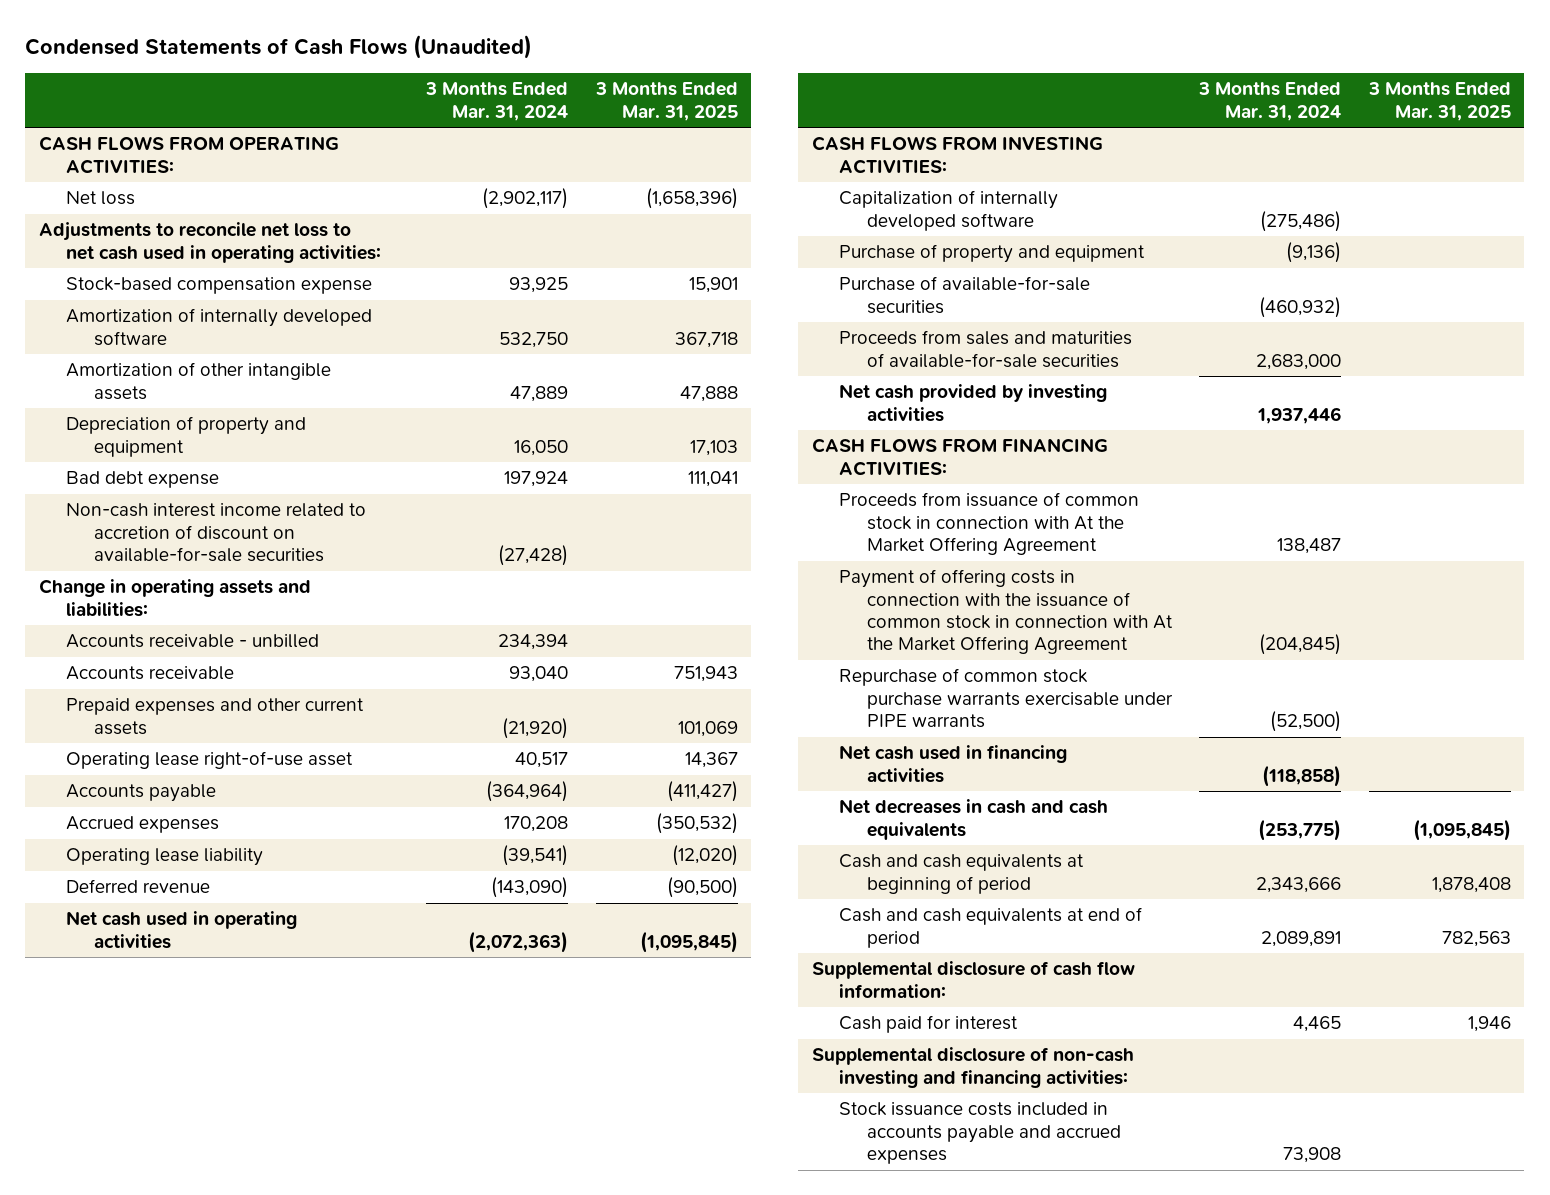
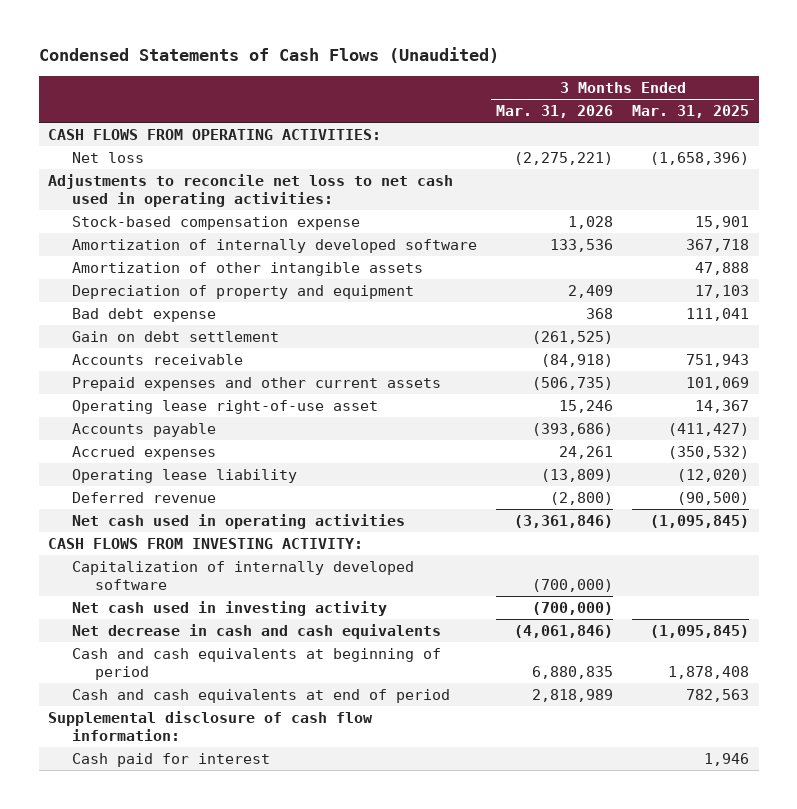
[425,82,569,121] 3 Months Ended Mar. 31, 2024 -> none
none -> [495,104,613,118] Mar. 31, 2026
[66,503,367,563] Non-cash interest income related to accretion of discount on available-for-sale securities -> none
[38,579,311,617] Change in operating assets and liabilities: -> none
[66,634,320,649] Accounts receivable - unbilled -> none
none -> [71,330,279,342] Gain on debt settlement
[811,136,1103,174] CASH FLOWS FROM INVESTING ACTIVITIES: -> [48,537,364,549] CASH FLOWS FROM INVESTING ACTIVITY:
[839,244,1146,264] Purchase of property and equipment -> none
[839,276,1091,314] Purchase of available-for-sale securities -> none
[839,330,1133,368] Proceeds from sales and maturities of available-for-sale securities -> none
[811,438,1108,476] CASH FLOWS FROM FINANCING ACTIVITIES: -> none
[839,492,1140,556] Proceeds from issuance of common stock in connection with At the Market Offering Agreement -> none
[839,569,1173,655] Payment of offering costs in connection with the issuance of common stock in connection with At the Market Offering Agreement -> none
[839,668,1173,729] Repurchase of common stock purchase warrants exercisable under PIPE warrants -> none
[839,745,1068,783] Net cash used in financing activities -> none
[839,384,1108,422] Net cash provided by investing activities -> [71,600,387,616] Net cash used in investing activity
[839,799,1109,840] Net decreases in cash and cash equivalents -> [71,623,441,639] Net decrease in cash and cash equivalents
[811,1047,1134,1088] Supplemental disclosure of non-cash investing and financing activities: -> none
[839,1102,1121,1165] Stock issuance costs included in accounts payable and accrued expenses -> none

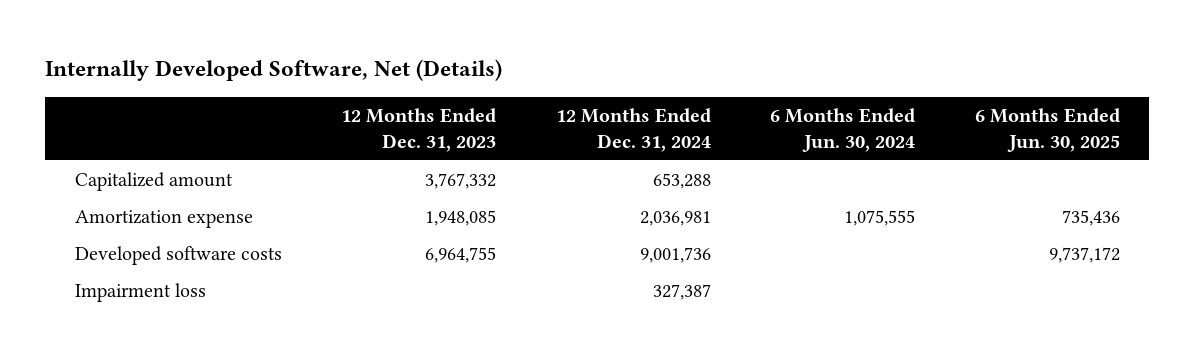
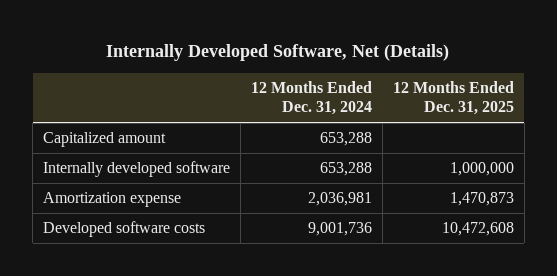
[341,107,497,152] 12 Months Ended Dec. 31, 2023 -> none
[770,107,916,152] 6 Months Ended Jun. 30, 2024 -> none
[974,107,1120,152] 6 Months Ended Jun. 30, 2025 -> none
none -> [392,81,514,116] 12 Months Ended Dec. 31, 2025
none -> [43,161,231,178] Internally developed software
[74,283,206,303] Impairment loss -> none

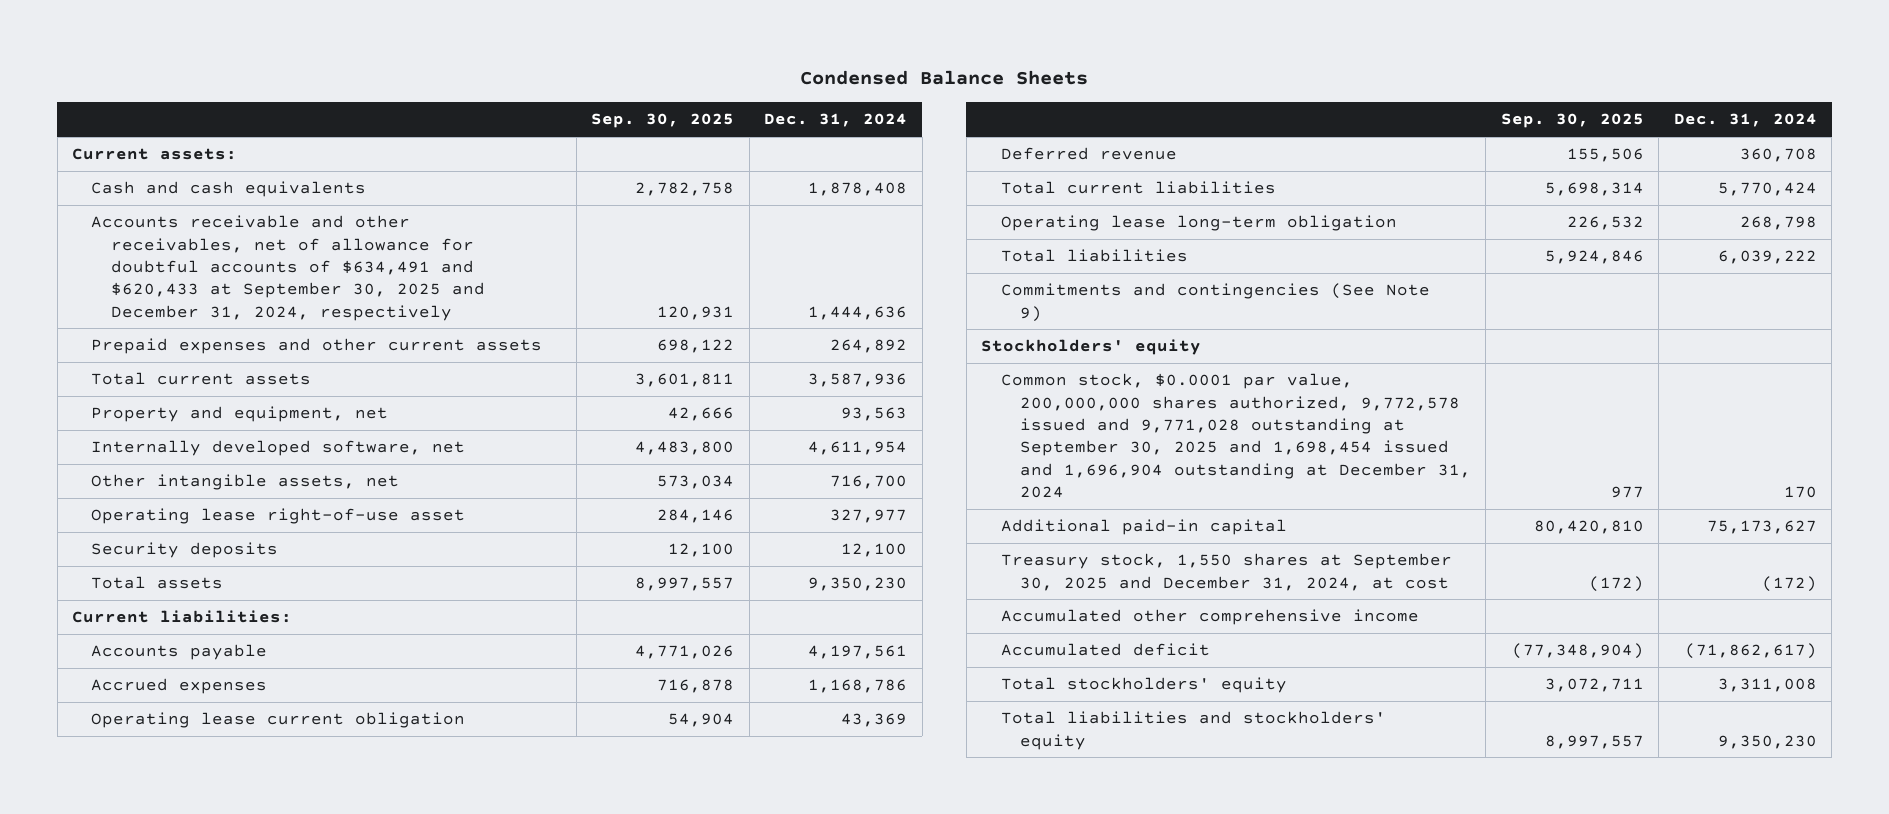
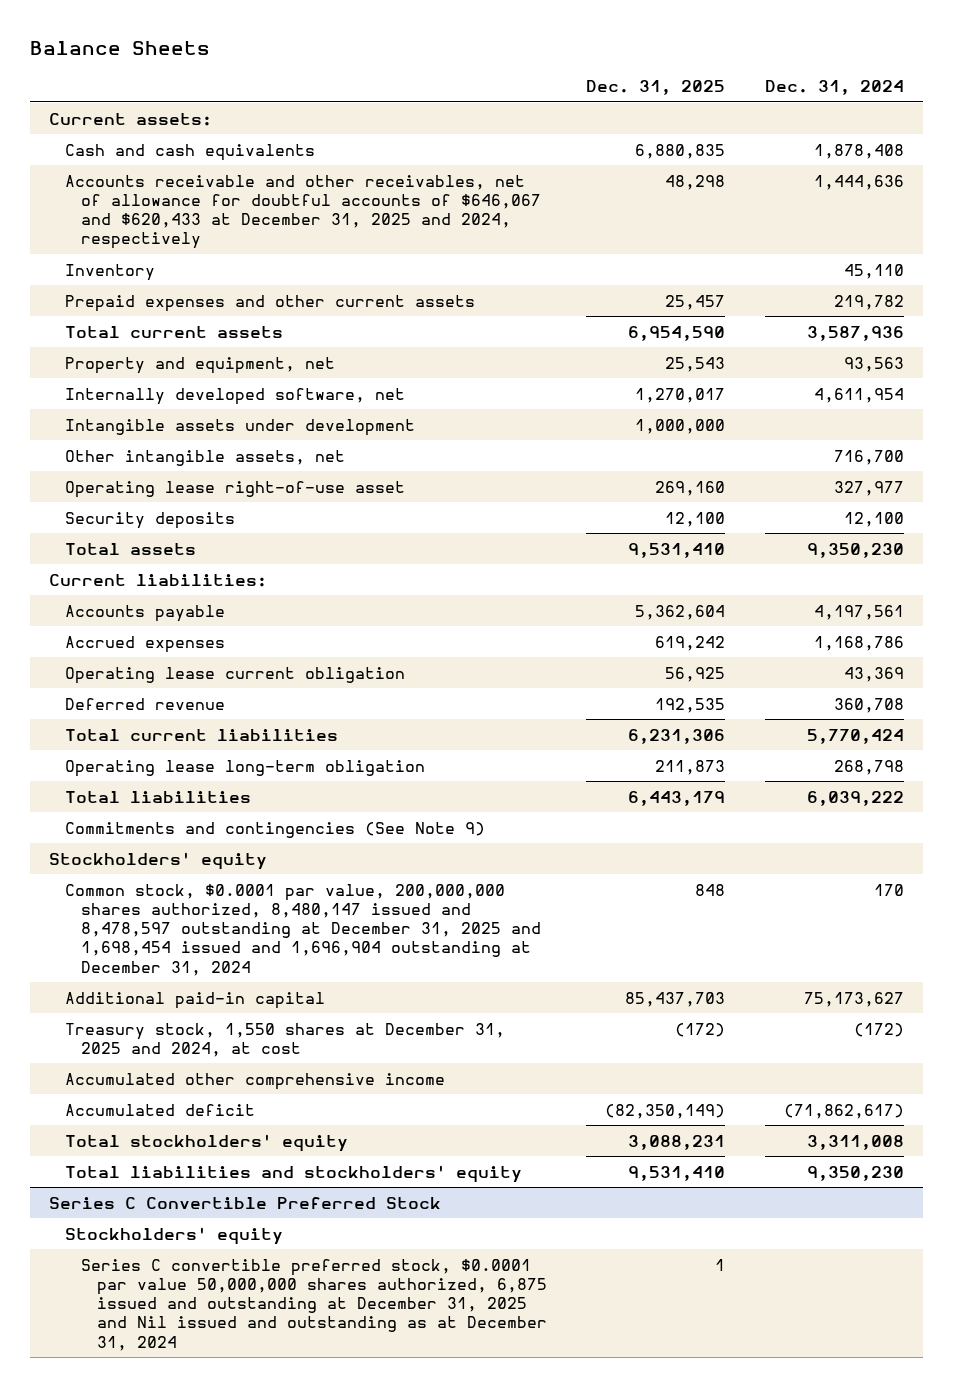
[800,70,1089,86] Condensed Balance Sheets -> [29,40,210,55] Balance Sheets
[591,113,735,129] Sep. 30, 2025 -> none
none -> [586,80,726,96] Dec. 31, 2025
[91,215,485,321] Accounts receivable and other receivables, net of allowance for doubtful accounts of $634,491 and $620,433 at September 30, 2025 and December 31, 2024, respectively -> [65,174,542,250] Accounts receivable and other receivables, net of allowance for doubtful accounts of $646,067 and $620,433 at December 31, 2025 and 2024, respectively
none -> [65,263,156,281] Inventory
[830,339,908,354] 264,892 -> [833,294,904,310] 219,782
none -> [65,418,416,436] Intangible assets under development
[1000,373,1471,498] Common stock, $0.0001 par value, 200,000,000 shares authorized, 9,772,578 issued and 9,771,028 outstanding at September 30, 2025 and 1,698,454 issued and 1,696,904 outstanding at December 31, 2024 -> [65,883,542,976] Common stock, $0.0001 par value, 200,000,000 shares authorized, 8,480,147 issued and 8,478,597 outstanding at December 31, 2025 and 1,698,454 issued and 1,696,904 outstanding at December 31, 2024
[1000,553,1452,591] Treasury stock, 1,550 shares at September 30, 2025 and December 31, 2024, at cost -> [65,1022,506,1057] Treasury stock, 1,550 shares at December 31, 2025 and 2024, at cost
none -> [49,1196,442,1209] Series C Convertible Preferred Stock
none -> [65,1226,284,1245] Stockholders' equity
none -> [81,1258,548,1351] Series C convertible preferred stock, $0.0001 par value 50,000,000 shares authorized, 6,875 issued and outstanding at December 31, 2025 and Nil issued and outstanding as at December 31, 2024

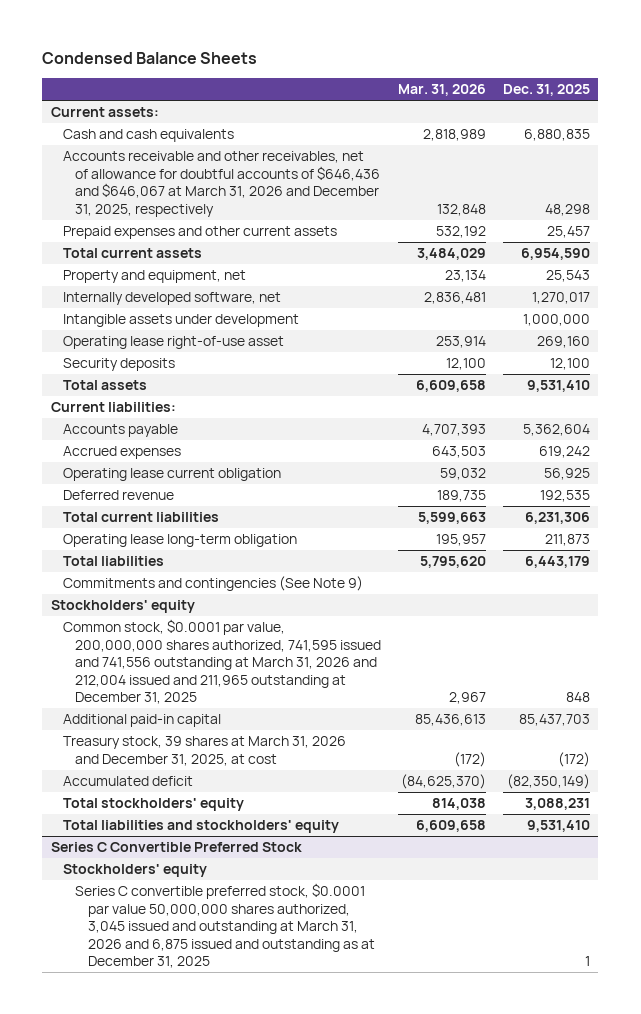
[29,40,210,55] Balance Sheets -> [42,52,258,65] Condensed Balance Sheets
[764,80,904,96] Dec. 31, 2024 -> none
none -> [398,84,487,97] Mar. 31, 2026
[65,263,156,281] Inventory -> none
[65,174,542,250] Accounts receivable and other receivables, net of allowance for doubtful accounts of $646,067 and $620,433 at December 31, 2025 and 2024, respectively -> [63,151,381,217] Accounts receivable and other receivables, net of allowance for doubtful accounts of $646,436 and $646,067 at March 31, 2026 and December 31, 2025, respectively
[65,449,346,466] Other intangible assets, net -> none
[65,883,542,976] Common stock, $0.0001 par value, 200,000,000 shares authorized, 8,480,147 issued and 8,478,597 outstanding at December 31, 2025 and 1,698,454 issued and 1,696,904 outstanding at December 31, 2024 -> [63,619,382,705] Common stock, $0.0001 par value, 200,000,000 shares authorized, 741,595 issued and 741,556 outstanding at March 31, 2026 and 212,004 issued and 211,965 outstanding at December 31, 2025
[65,1072,446,1090] Accumulated other comprehensive income -> none
[65,1022,506,1057] Treasury stock, 1,550 shares at December 31, 2025 and 2024, at cost -> [63,736,347,766] Treasury stock, 39 shares at March 31, 2026 and December 31, 2025, at cost
[81,1258,548,1351] Series C convertible preferred stock, $0.0001 par value 50,000,000 shares authorized, 6,875 issued and outstanding at December 31, 2025 and Nil issued and outstanding as at December 31, 2024 -> [75,883,375,969] Series C convertible preferred stock, $0.0001 par value 50,000,000 shares authorized, 3,045 issued and outstanding at March 31, 2026 and 6,875 issued and outstanding as at December 31, 2025

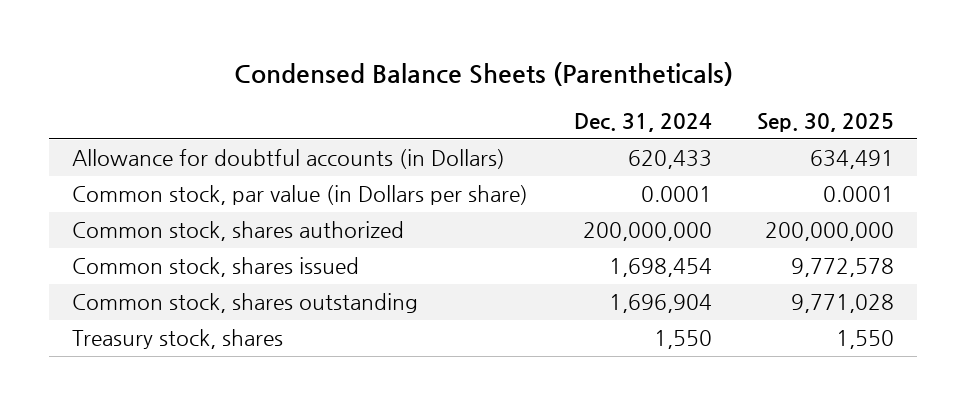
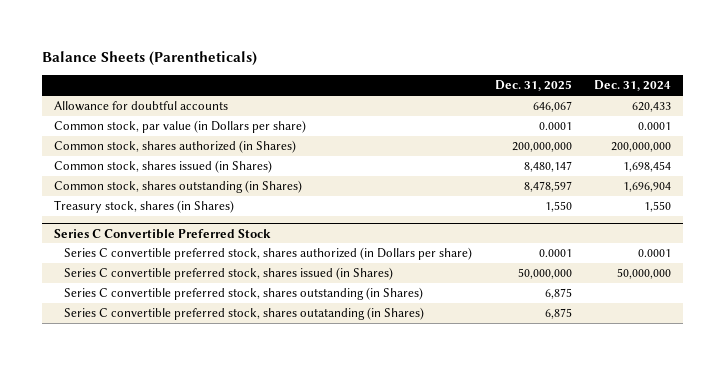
[234,61,734,86] Condensed Balance Sheets (Parentheticals) -> [42,51,258,67] Balance Sheets (Parentheticals)
[757,113,895,133] Sep. 30, 2025 -> none
none -> [494,80,572,92] Dec. 31, 2025
[71,149,505,170] Allowance for doubtful accounts (in Dollars) -> [53,101,228,112] Allowance for doubtful accounts
[71,221,404,242] Common stock, shares authorized -> [53,140,296,154] Common stock, shares authorized (in Shares)
[71,257,359,278] Common stock, shares issued -> [53,160,272,174] Common stock, shares issued (in Shares)
[71,293,418,314] Common stock, shares outstanding -> [53,180,302,194] Common stock, shares outstanding (in Shares)
[71,329,283,350] Treasury stock, shares -> [53,200,234,214] Treasury stock, shares (in Shares)
none -> [53,228,271,239] Series C Convertible Preferred Stock
none -> [64,247,473,261] Series C convertible preferred stock, shares authorized (in Dollars per share)
none -> [64,267,394,281] Series C convertible preferred stock, shares issued (in Shares)
none -> [64,287,424,301] Series C convertible preferred stock, shares outstanding (in Shares)
none -> [64,307,425,321] Series C convertible preferred stock, shares outatanding (in Shares)

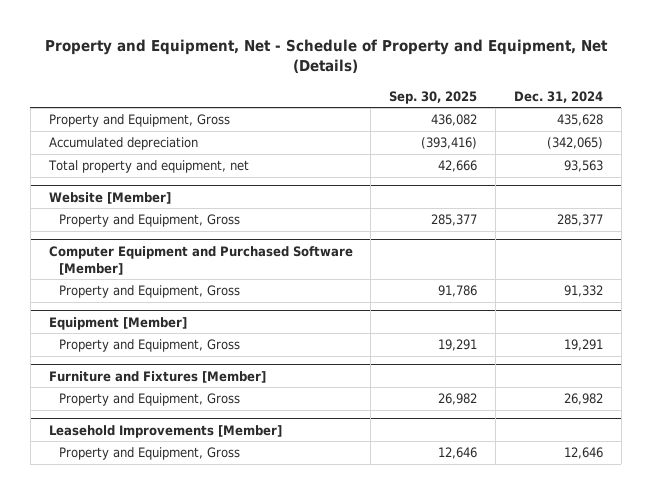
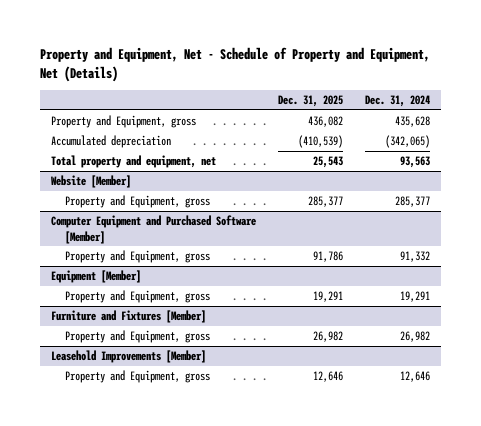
[389,90,478,104] Sep. 30, 2025 -> none
none -> [277,95,343,108] Dec. 31, 2025
[48,114,230,128] Property and Equipment, Gross -> [50,115,196,129] Property and Equipment, gross
[58,214,240,228] Property and Equipment, Gross -> [65,195,211,209] Property and Equipment, gross
[58,285,240,299] Property and Equipment, Gross -> [65,250,211,264] Property and Equipment, gross
[58,339,240,353] Property and Equipment, Gross -> [65,290,211,304] Property and Equipment, gross
[58,393,240,407] Property and Equipment, Gross -> [65,330,211,344] Property and Equipment, gross
[58,447,240,461] Property and Equipment, Gross -> [65,370,211,384] Property and Equipment, gross

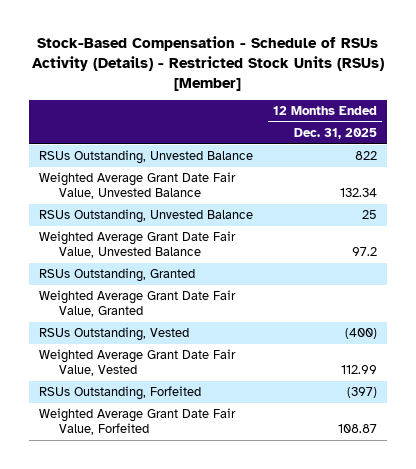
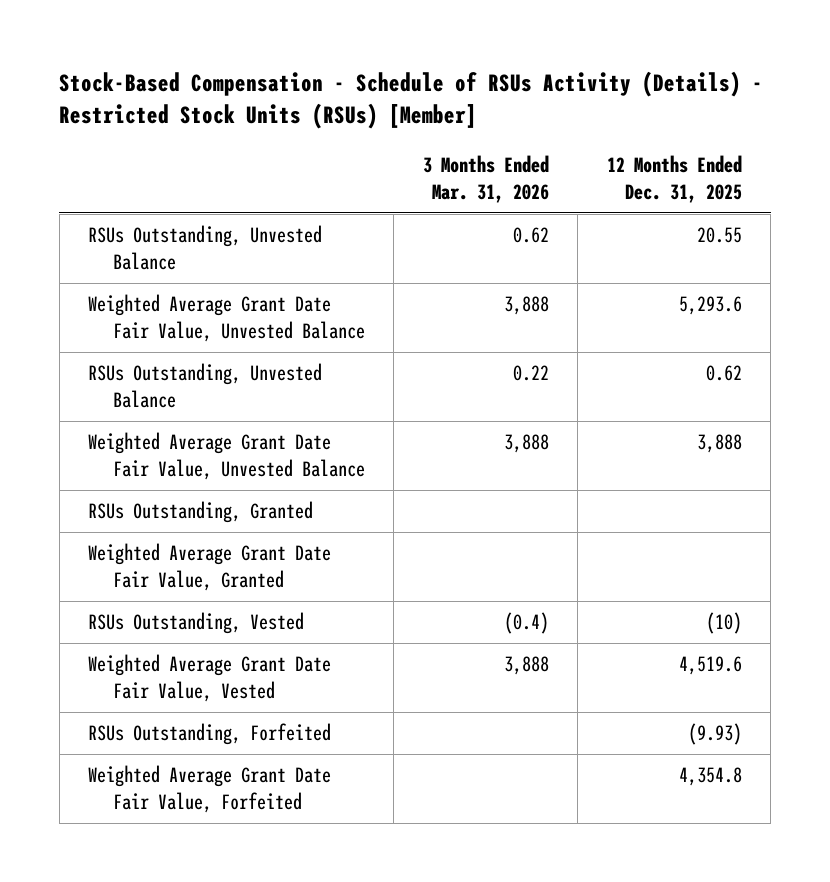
none -> [422,154,549,203] 3 Months Ended Mar. 31, 2026
[355,151,378,161] 822 -> [696,227,742,244] 20.55
[340,188,378,198] 132.34 -> [678,296,742,316] 5,293.6
[362,210,378,220] 25 -> [705,365,742,382] 0.62
[352,247,378,257] 97.2 -> [696,434,742,454] 3,888
[345,328,378,340] (400) -> [705,612,742,635] (10)
[341,365,378,375] 112.99 -> [678,656,742,676] 4,519.6
[347,387,378,399] (397) -> [687,723,742,746] (9.93)
[338,424,378,434] 108.87 -> [678,767,742,787] 4,354.8

